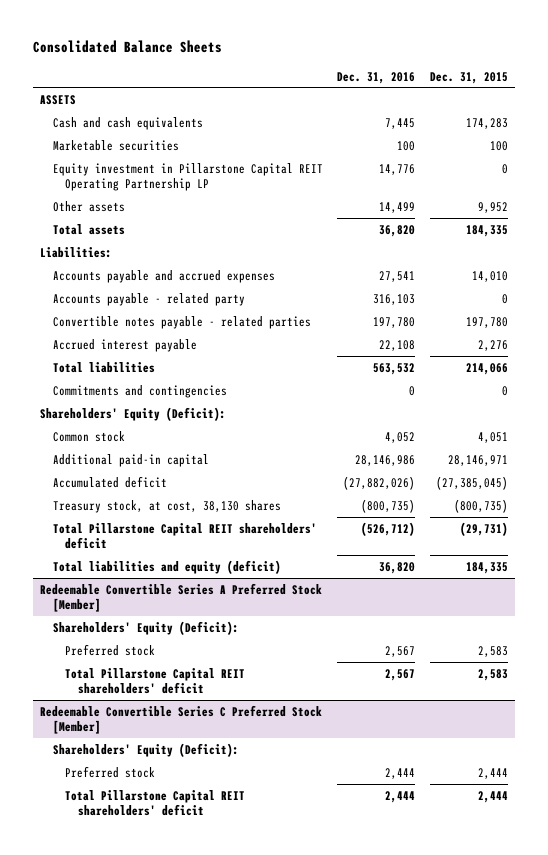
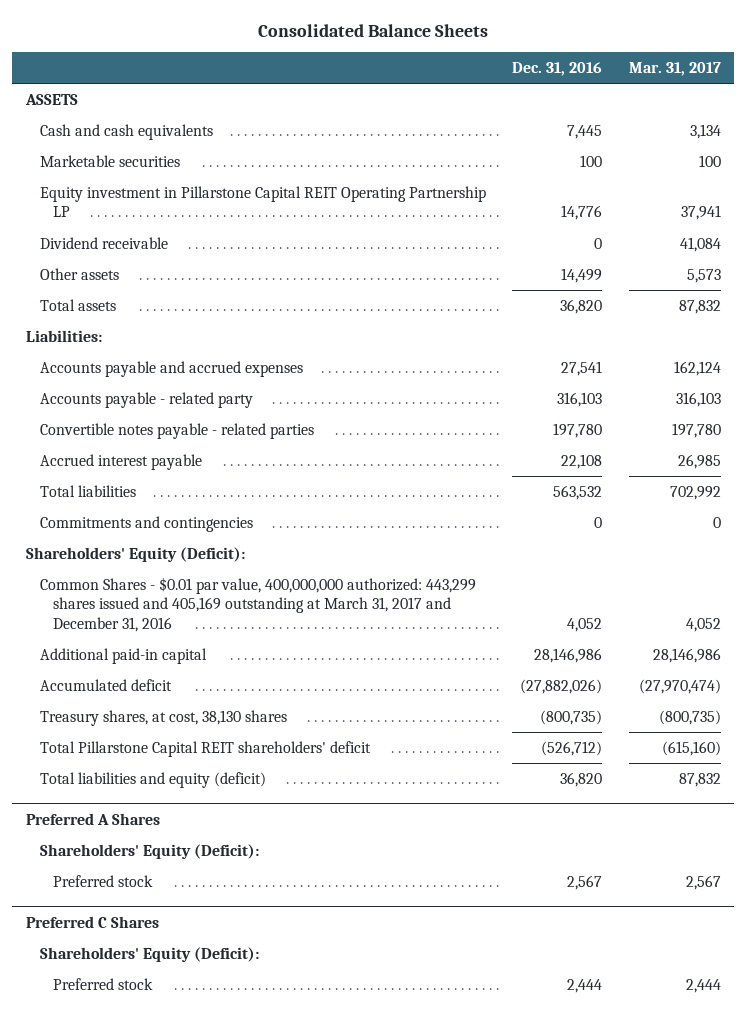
[429,71,508,84] Dec. 31, 2015 -> none
none -> [628,62,721,77] Mar. 31, 2017
none -> [39,236,168,249] Dividend receivable
[52,430,125,442] Common stock -> [39,576,476,632] Common Shares - $0.01 par value, 400,000,000 authorized: 443,299 shares issued and 405,169 outstanding at March 31, 2017 and December 31, 2016
[52,499,281,513] Treasury stock, at cost, 38,130 shares -> [39,709,287,726] Treasury shares, at cost, 38,130 shares
[39,582,322,612] Redeemable Convertible Series A Preferred Stock [Member] -> [25,812,160,825] Preferred A Shares
[65,667,246,694] Total Pillarstone Capital REIT shareholders' deficit -> none
[39,704,322,734] Redeemable Convertible Series C Preferred Stock [Member] -> [25,915,159,928] Preferred C Shares
[65,789,246,816] Total Pillarstone Capital REIT shareholders' deficit -> none

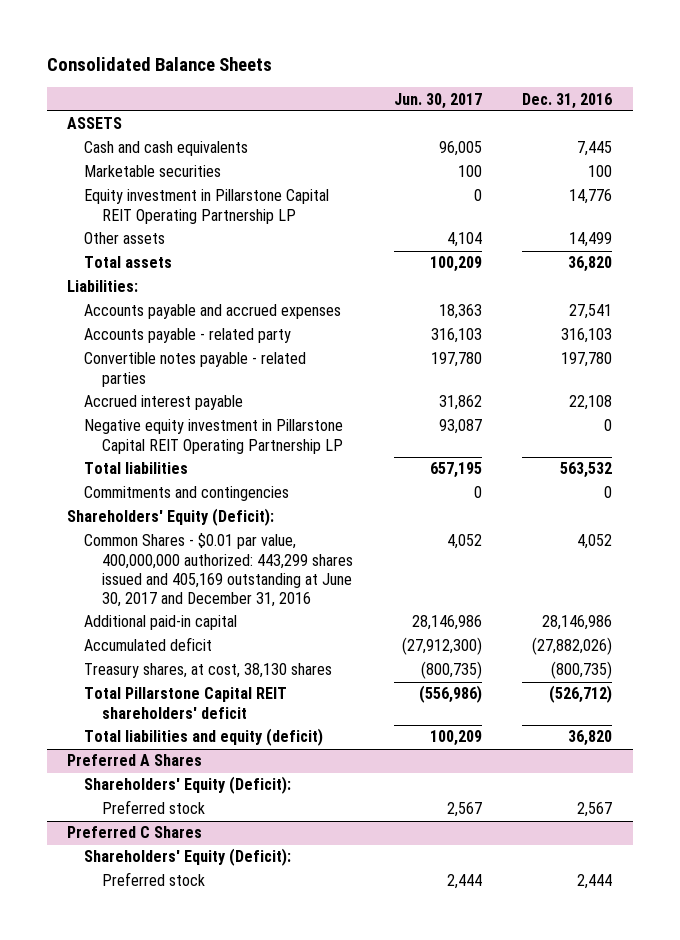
[628,62,721,77] Mar. 31, 2017 -> none
none -> [393,92,482,109] Jun. 30, 2017
[39,236,168,249] Dividend receivable -> none
none -> [84,419,344,454] Negative equity investment in Pillarstone Capital REIT Operating Partnership LP
[39,576,476,632] Common Shares - $0.01 par value, 400,000,000 authorized: 443,299 shares issued and 405,169 outstanding at March 31, 2017 and December 31, 2016 -> [84,533,353,607] Common Shares - $0.01 par value, 400,000,000 authorized: 443,299 shares issued and 405,169 outstanding at June 30, 2017 and December 31, 2016

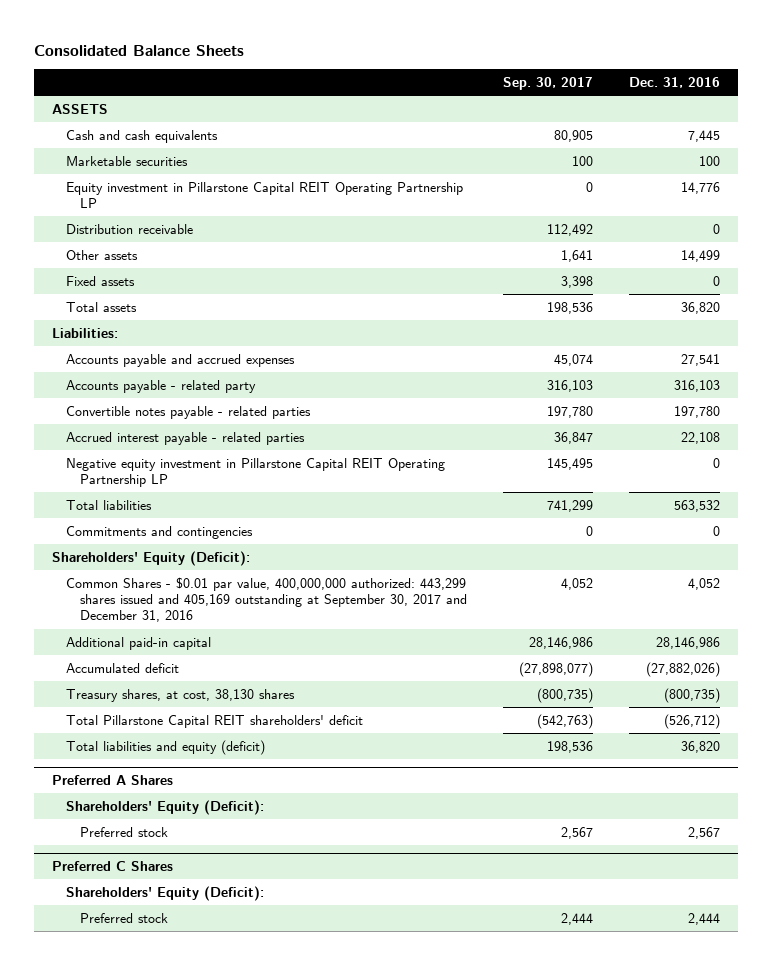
[393,92,482,109] Jun. 30, 2017 -> none
none -> [502,77,593,91] Sep. 30, 2017
none -> [65,223,193,234] Distribution receivable
none -> [65,275,135,286] Fixed assets
[84,395,244,411] Accrued interest payable -> [65,431,305,445] Accrued interest payable - related parties
[84,533,353,607] Common Shares - $0.01 par value, 400,000,000 authorized: 443,299 shares issued and 405,169 outstanding at June 30, 2017 and December 31, 2016 -> [65,576,467,623] Common Shares - $0.01 par value, 400,000,000 authorized: 443,299 shares issued and 405,169 outstanding at September 30, 2017 and December 31, 2016

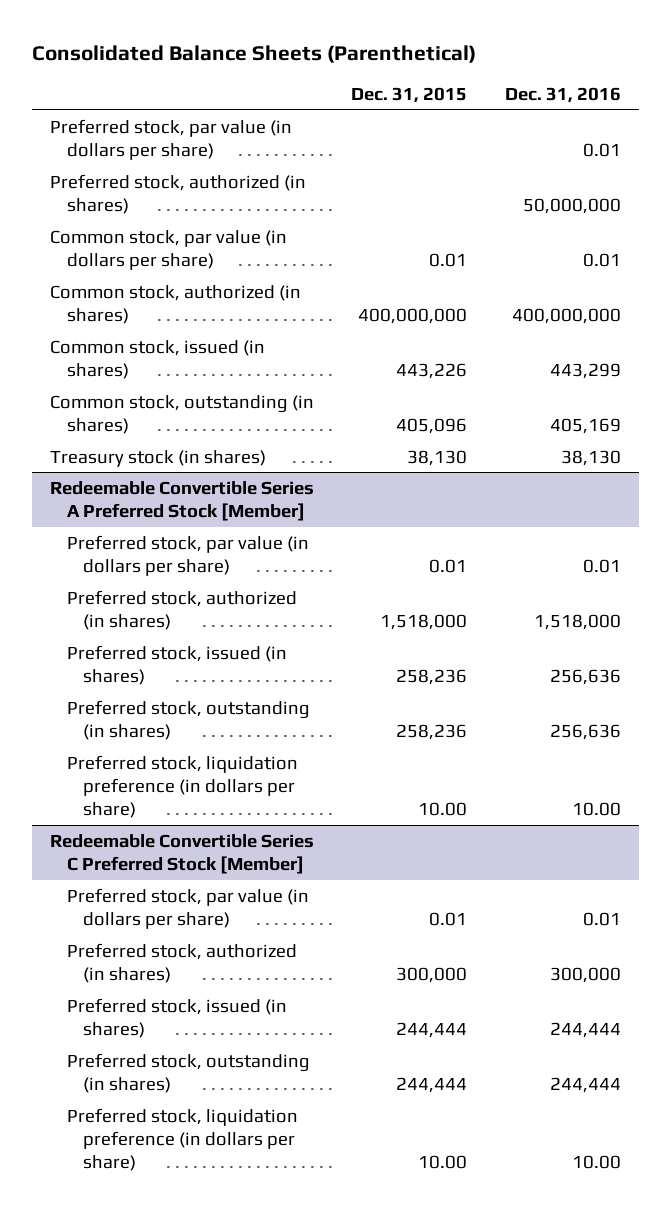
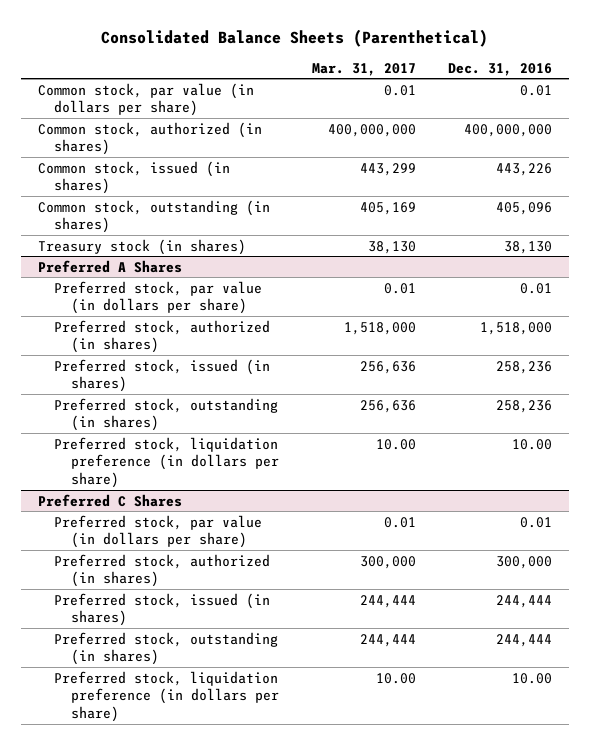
[351,87,468,104] Dec. 31, 2015 -> none
none -> [311,62,416,76] Mar. 31, 2017
[50,118,293,160] Preferred stock, par value (in dollars per share) -> none
[50,173,307,214] Preferred stock, authorized (in shares) -> none
[549,362,621,379] 443,299 -> [496,162,553,176] 443,226
[549,417,621,434] 405,169 -> [496,201,553,215] 405,096
[50,480,315,521] Redeemable Convertible Series A Preferred Stock [Member] -> [37,259,182,273] Preferred A Shares
[549,668,621,685] 256,636 -> [496,360,553,374] 258,236
[549,723,621,740] 256,636 -> [496,399,553,413] 258,236
[50,833,315,874] Redeemable Convertible Series C Preferred Stock [Member] -> [37,493,182,507] Preferred C Shares

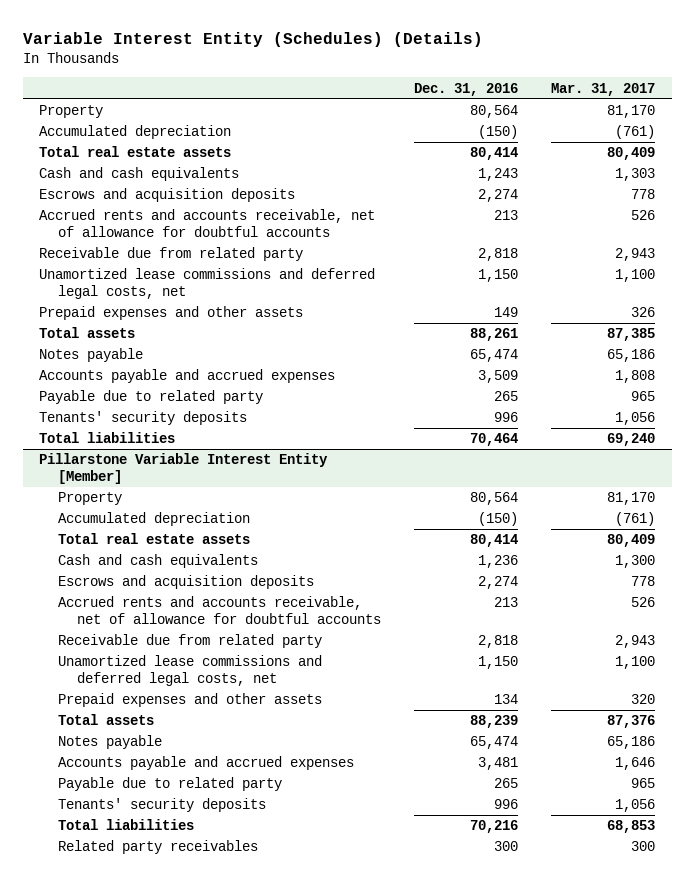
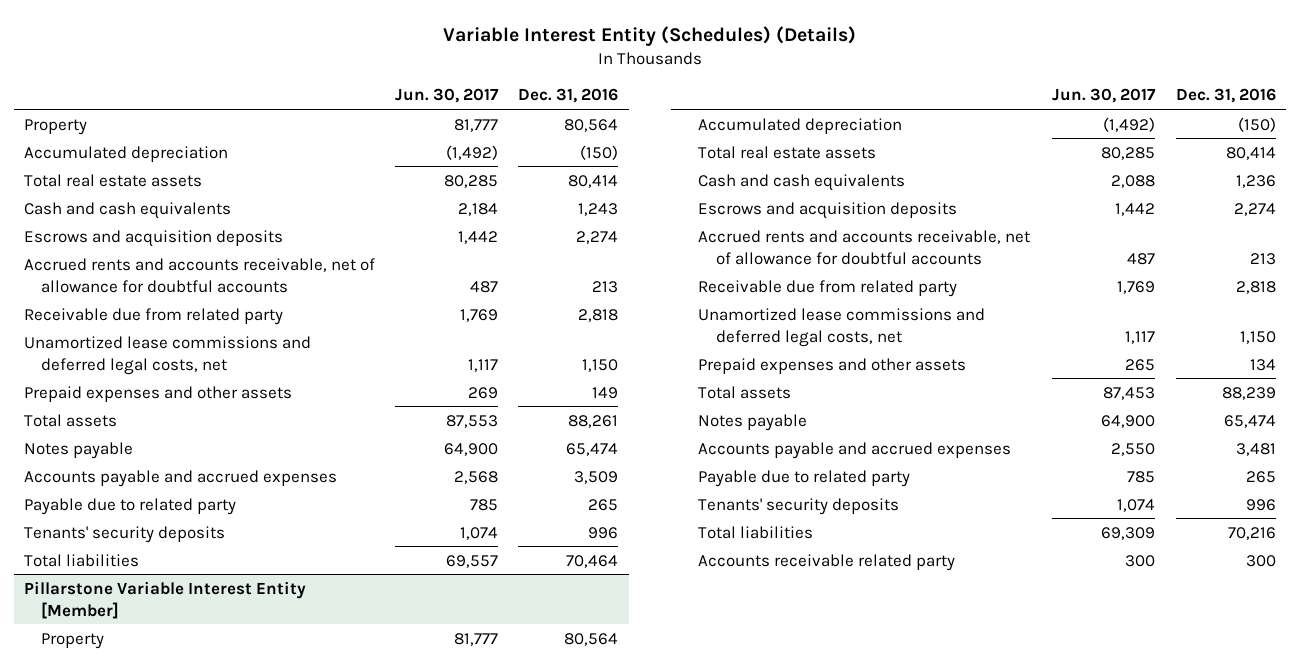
[551,82,656,96] Mar. 31, 2017 -> none
none -> [395,88,500,104] Jun. 30, 2017
[58,840,259,855] Related party receivables -> [698,553,956,571] Accounts receivable related party

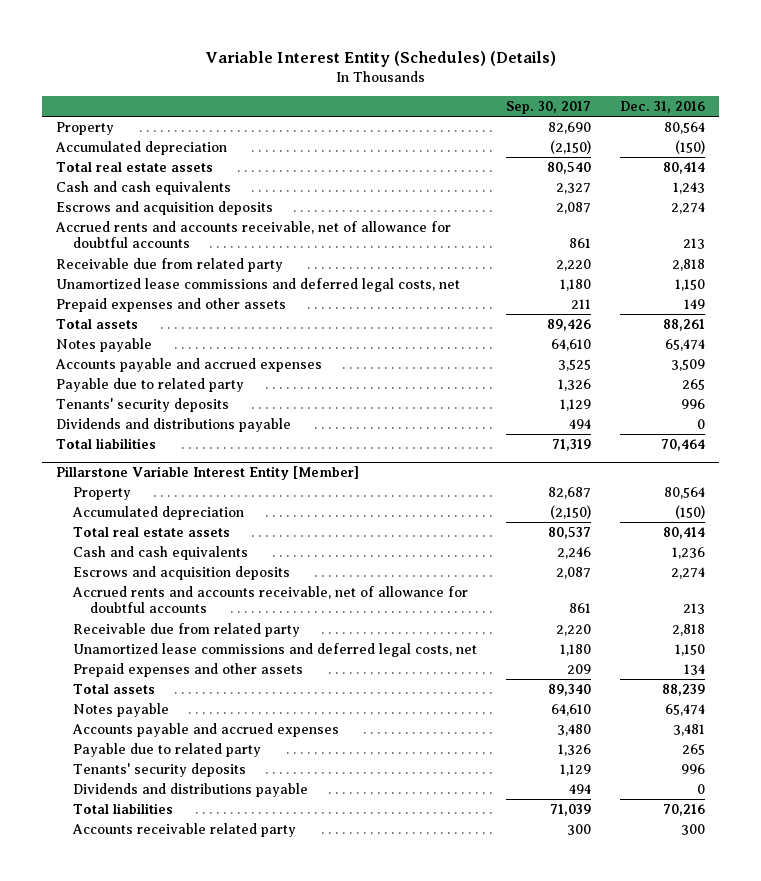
[395,88,500,104] Jun. 30, 2017 -> none
none -> [506,100,592,114] Sep. 30, 2017
none -> [56,417,292,432] Dividends and distributions payable
none -> [73,782,309,797] Dividends and distributions payable

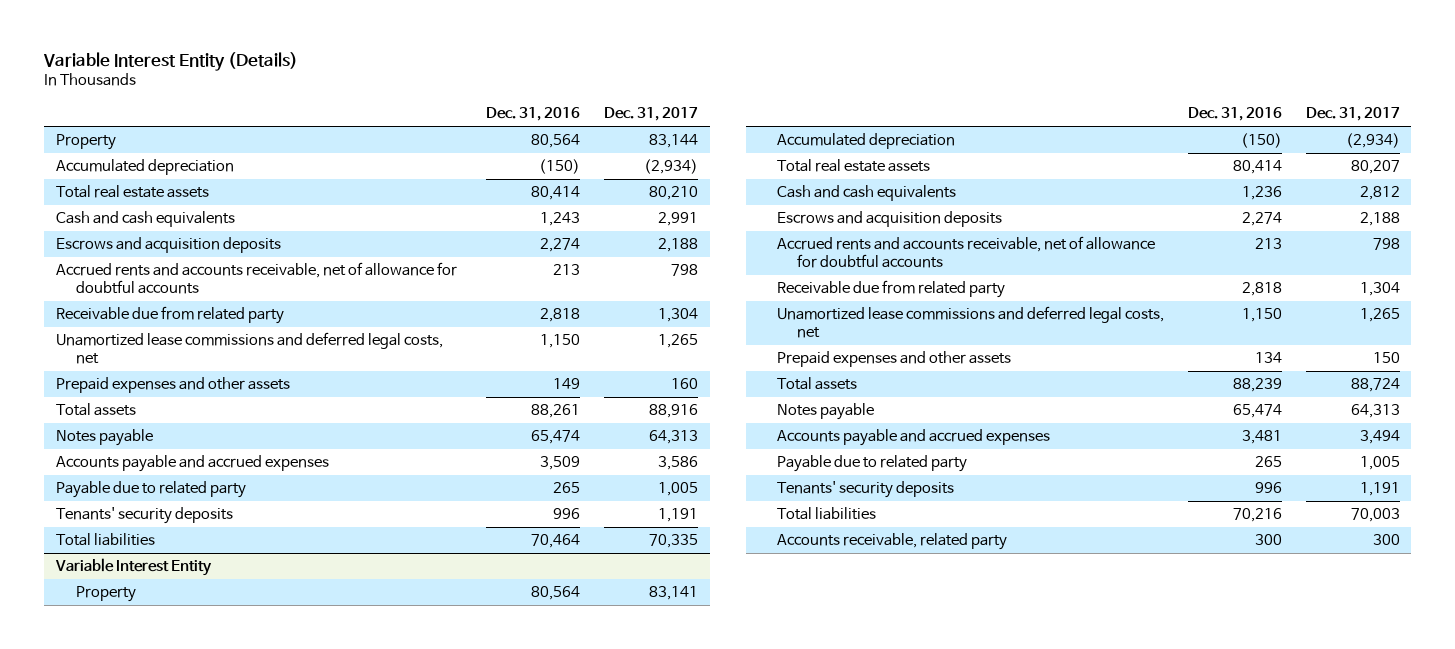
[204,51,556,68] Variable Interest Entity (Schedules) (Details) -> [43,52,299,72] Variable Interest Entity (Details)
[506,100,592,114] Sep. 30, 2017 -> none
none -> [604,107,699,122] Dec. 31, 2017
[56,417,292,432] Dividends and distributions payable -> none
[56,466,360,481] Pillarstone Variable Interest Entity [Member] -> [54,558,212,577] Variable Interest Entity
[73,782,309,797] Dividends and distributions payable -> none
[72,822,297,837] Accounts receivable related party -> [777,533,1008,551] Accounts receivable, related party

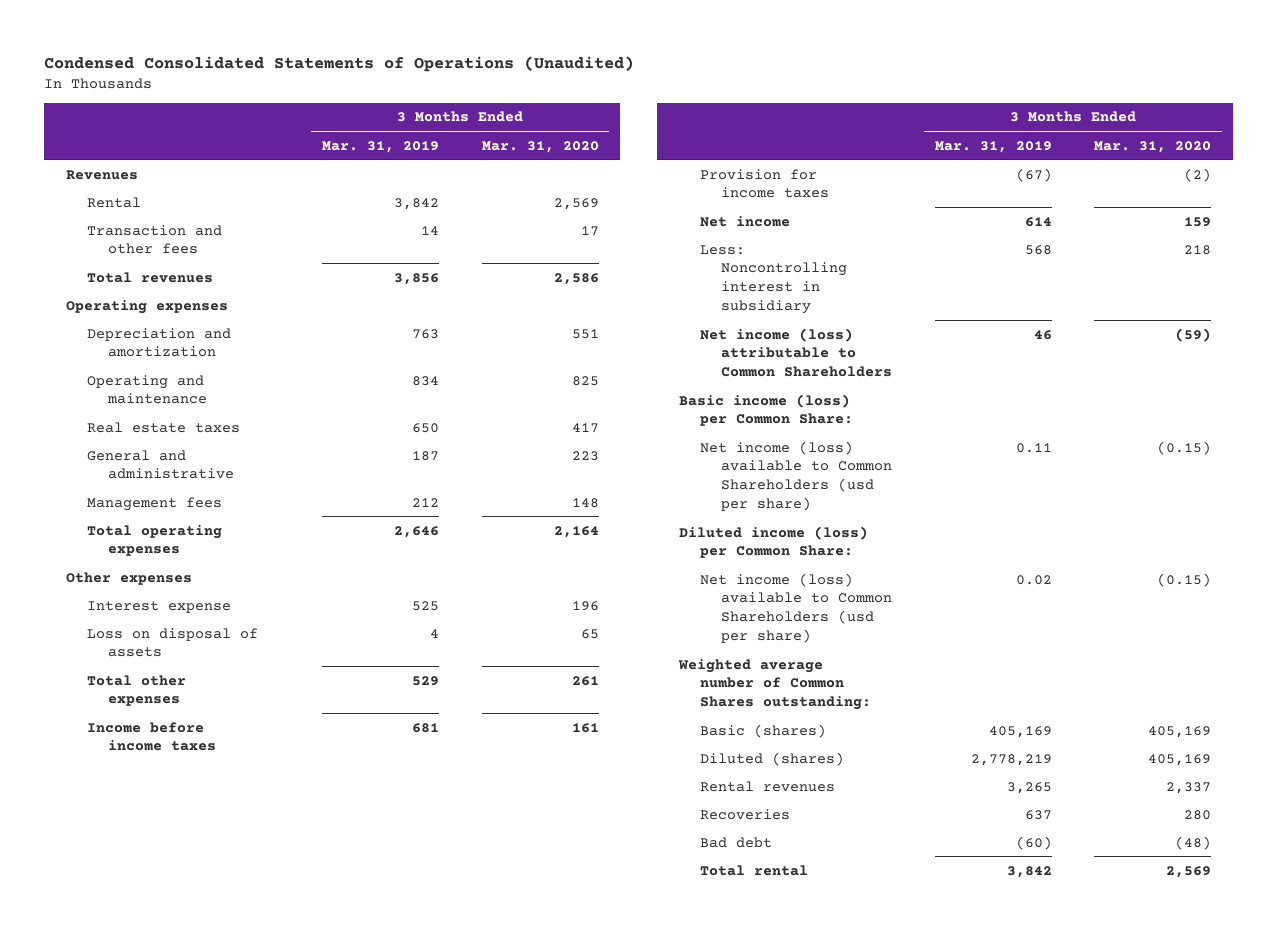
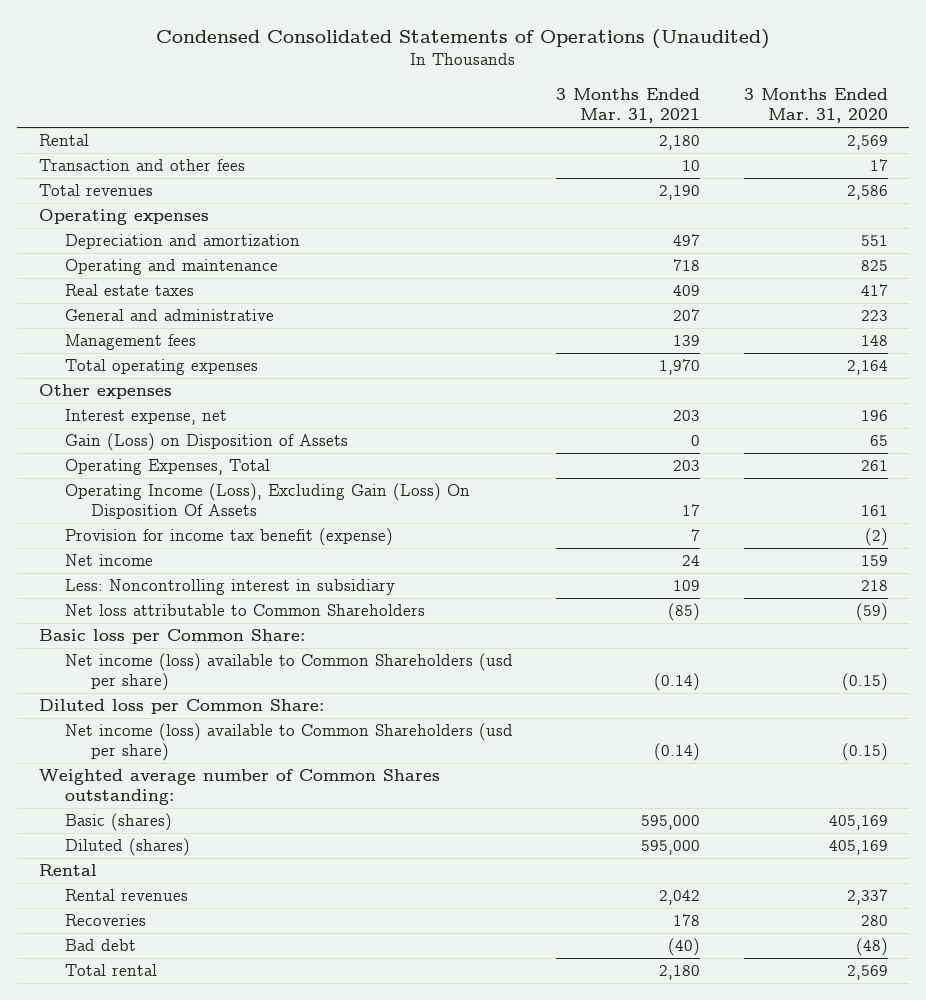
[321,140,439,153] Mar. 31, 2019 -> none
none -> [556,88,701,124] 3 Months Ended Mar. 31, 2021
[65,169,138,180] Revenues -> none
[86,600,231,613] Interest expense -> [64,409,227,426] Interest expense, net
[86,627,258,658] Loss on disposal of assets -> [64,433,348,452] Gain (Loss) on Disposition of Assets
[86,674,186,707] Total other expenses -> [64,459,270,476] Operating Expenses, Total
[86,721,216,752] Income before income taxes -> [64,483,470,520] Operating Income (Loss), Excluding Gain (Loss) On Disposition Of Assets
[699,168,829,199] Provision for income taxes -> [64,528,393,547] Provision for income tax benefit (expense)
[699,327,892,378] Net income (loss) attributable to Common Shareholders -> [64,604,425,617] Net loss attributable to Common Shareholders
[678,393,853,427] Basic income (loss) per Common Share: -> [38,629,305,645] Basic loss per Common Share:
[678,525,868,559] Diluted income (loss) per Common Share: -> [38,699,324,715] Diluted loss per Common Share:
none -> [38,864,97,877] Rental

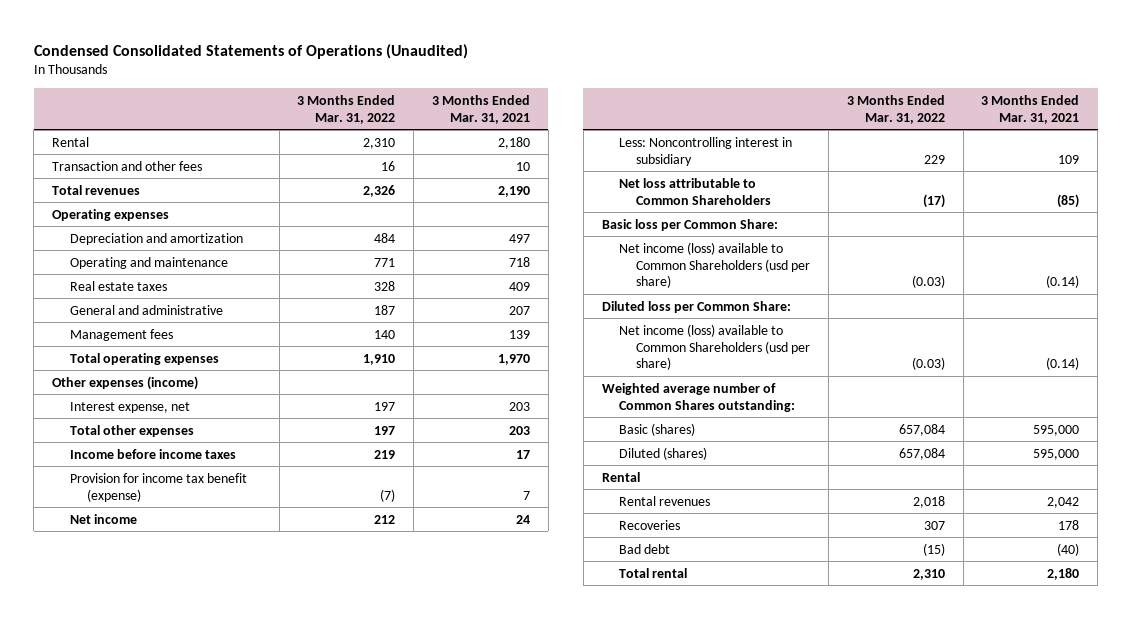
[743,88,888,124] 3 Months Ended Mar. 31, 2020 -> none
none -> [297,94,396,124] 3 Months Ended Mar. 31, 2022
[38,384,172,400] Other expenses -> [52,375,199,390] Other expenses (income)
[64,433,348,452] Gain (Loss) on Disposition of Assets -> none
[64,459,270,476] Operating Expenses, Total -> [69,424,194,437] Total other expenses
[64,483,470,520] Operating Income (Loss), Excluding Gain (Loss) On Disposition Of Assets -> [69,448,236,459] Income before income taxes

